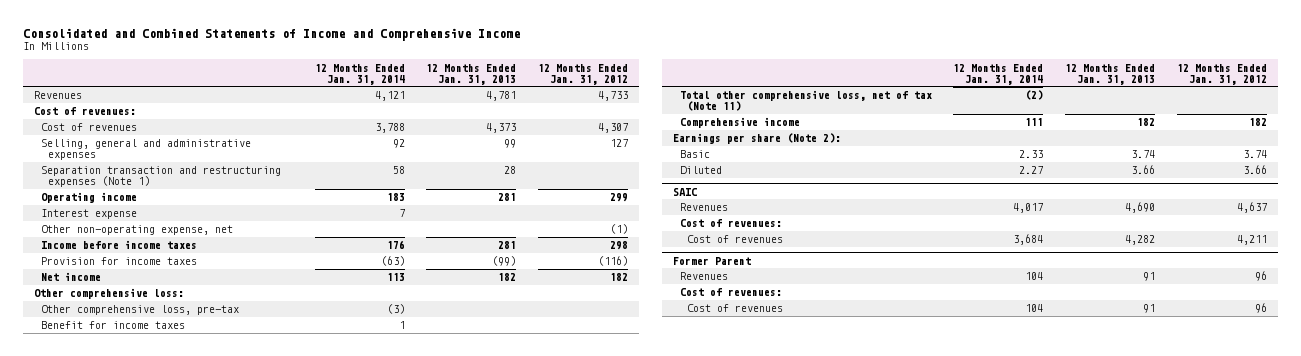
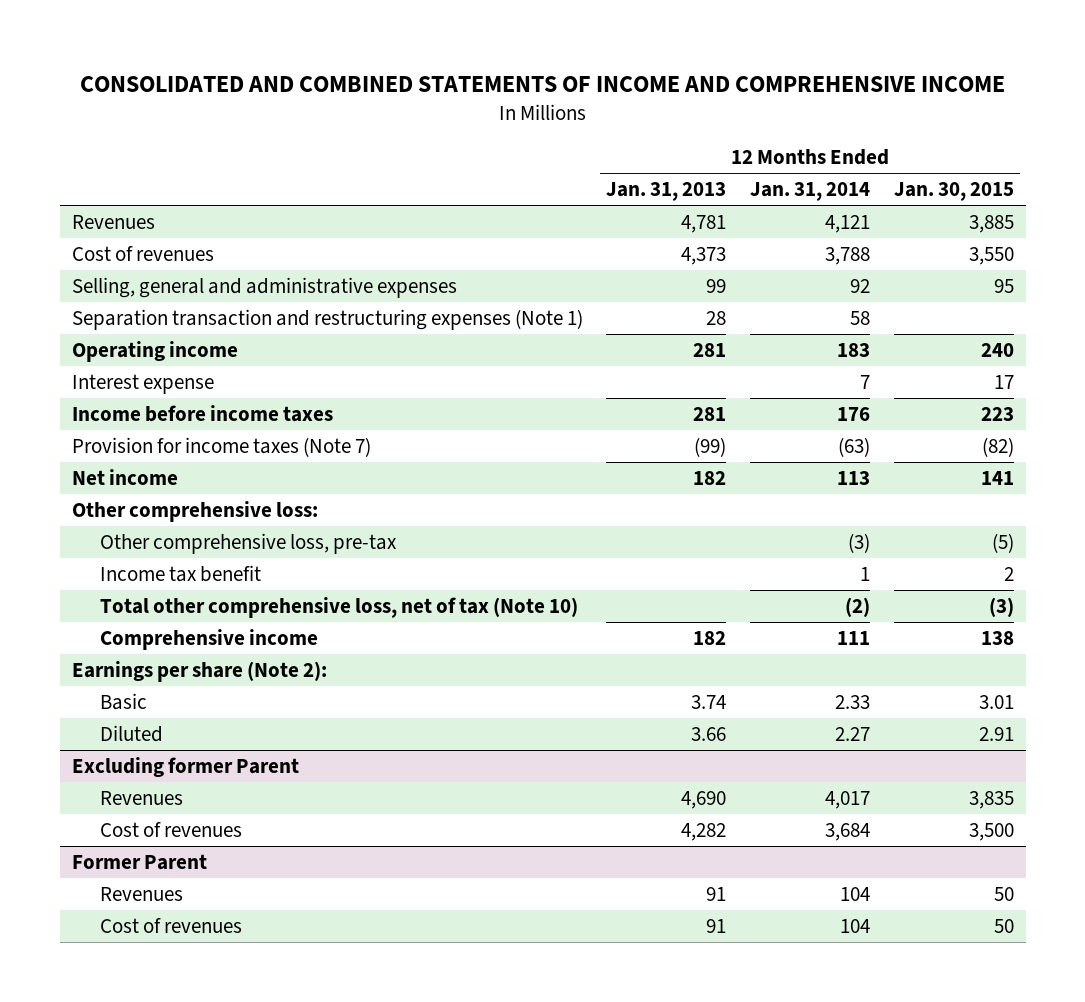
[23,27,521,41] Consolidated and Combined Statements of Income and Comprehensive Income -> [79,75,1005,92] CONSOLIDATED AND COMBINED STATEMENTS OF INCOME AND COMPREHENSIVE INCOME
[538,63,629,85] 12 Months Ended Jan. 31, 2012 -> none
none -> [893,182,1014,202] Jan. 30, 2015
[34,107,137,116] Cost of revenues: -> none
[41,225,234,236] Other non-operating expense, net -> none
[41,257,198,266] Provision for income taxes -> [71,437,371,458] Provision for income taxes (Note 7)
[41,321,186,330] Benefit for income taxes -> [100,565,262,583] Income tax benefit
[679,90,932,112] Total other comprehensive loss, net of tax (Note 11) -> [100,597,579,619] Total other comprehensive loss, net of tax (Note 10)
[672,187,697,196] SAIC -> none
none -> [71,757,299,778] Excluding former Parent
[679,219,782,228] Cost of revenues: -> none
[679,288,782,297] Cost of revenues: -> none

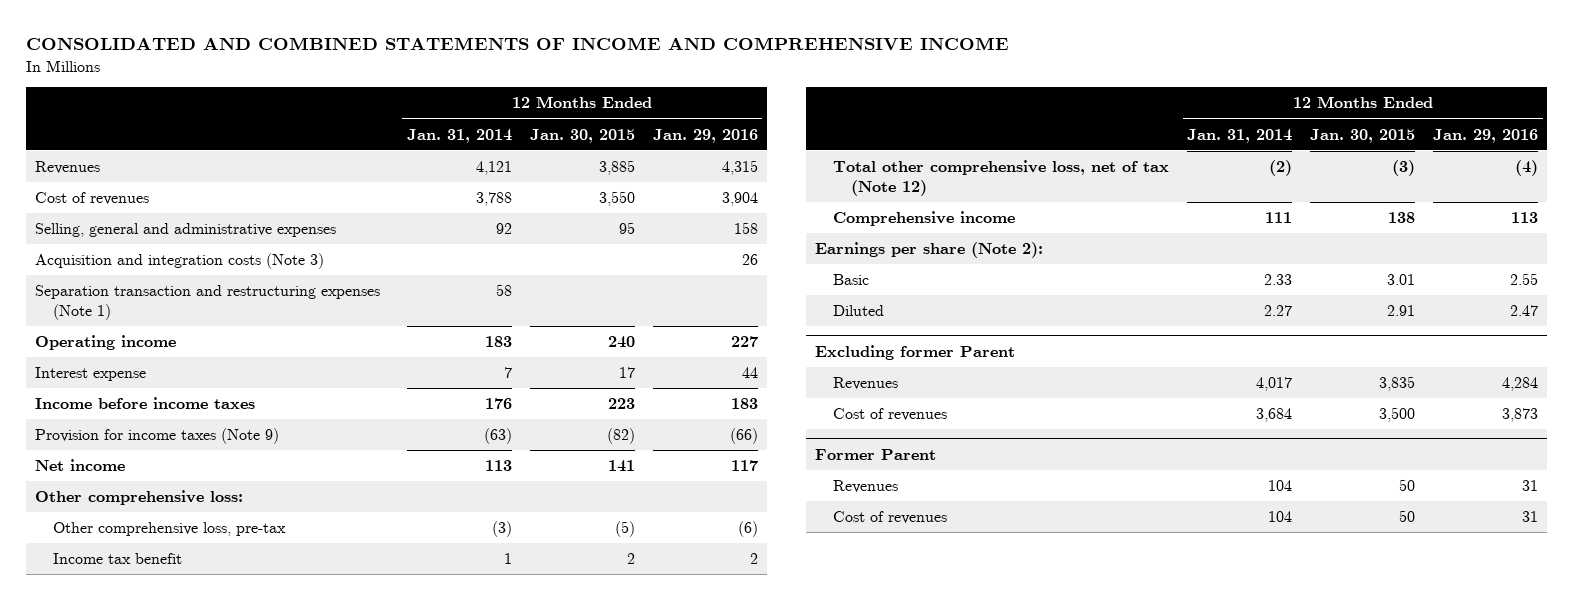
[606,182,727,202] Jan. 31, 2013 -> none
none -> [652,128,758,143] Jan. 29, 2016
none -> [34,253,324,270] Acquisition and integration costs (Note 3)
[71,437,371,458] Provision for income taxes (Note 7) -> [34,428,279,445] Provision for income taxes (Note 9)
[100,597,579,619] Total other comprehensive loss, net of tax (Note 10) -> [833,160,1170,196] Total other comprehensive loss, net of tax (Note 12)

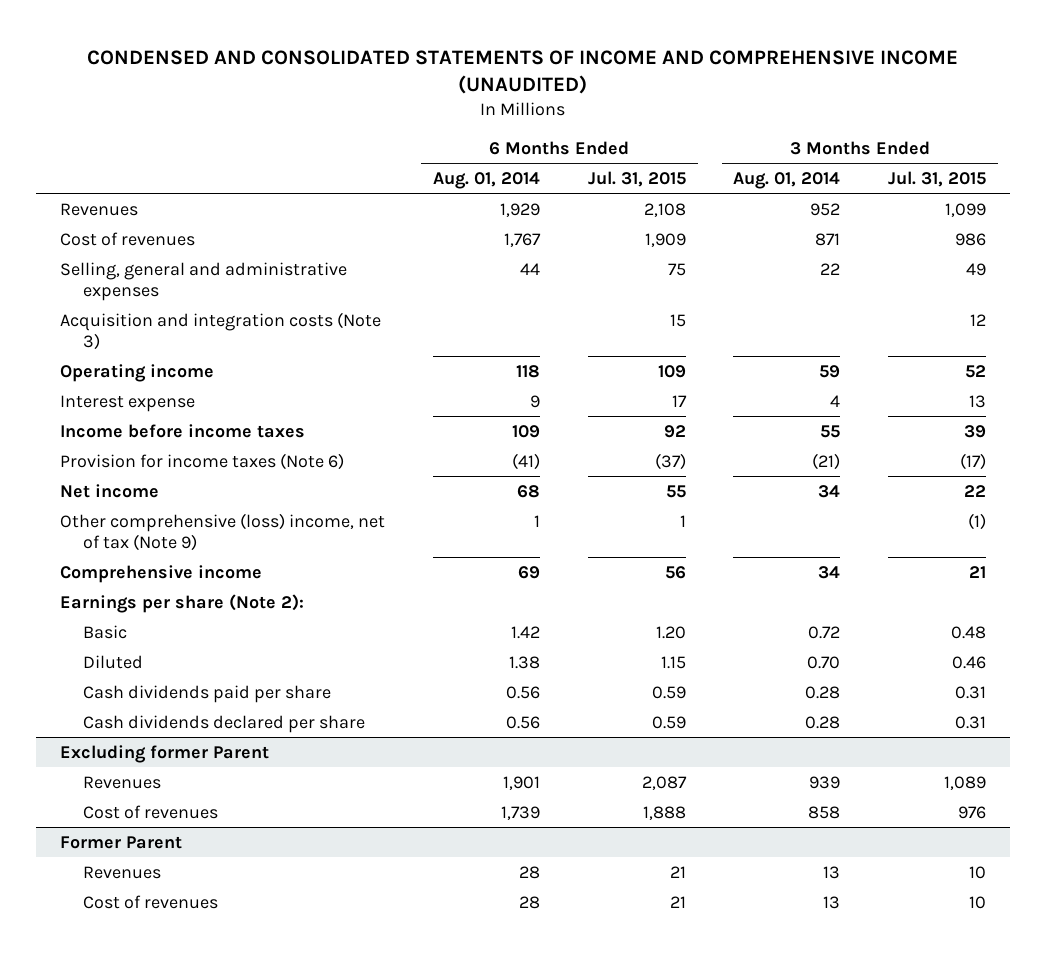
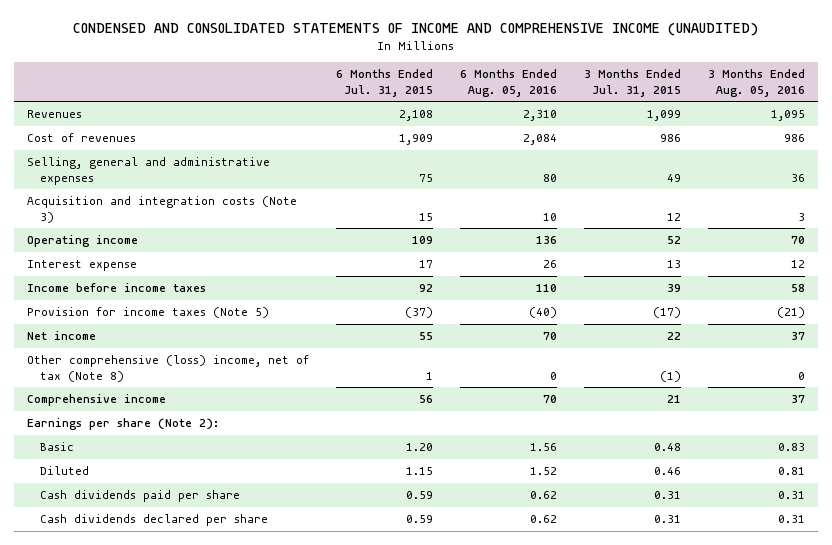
[432,171,540,189] Aug. 01, 2014 -> none
[733,171,841,189] Aug. 01, 2014 -> none
none -> [459,68,557,97] 6 Months Ended Aug. 05, 2016
none -> [707,68,805,97] 3 Months Ended Aug. 05, 2016
[59,452,344,470] Provision for income taxes (Note 6) -> [27,307,270,319] Provision for income taxes (Note 5)
[59,512,385,551] Other comprehensive (loss) income, net of tax (Note 9) -> [27,355,310,382] Other comprehensive (loss) income, net of tax (Note 8)
[59,744,269,763] Excluding former Parent -> none
[82,775,161,789] Revenues -> none
[82,804,218,819] Cost of revenues -> none
[59,835,182,849] Former Parent -> none
[82,865,161,879] Revenues -> none
[82,894,218,909] Cost of revenues -> none

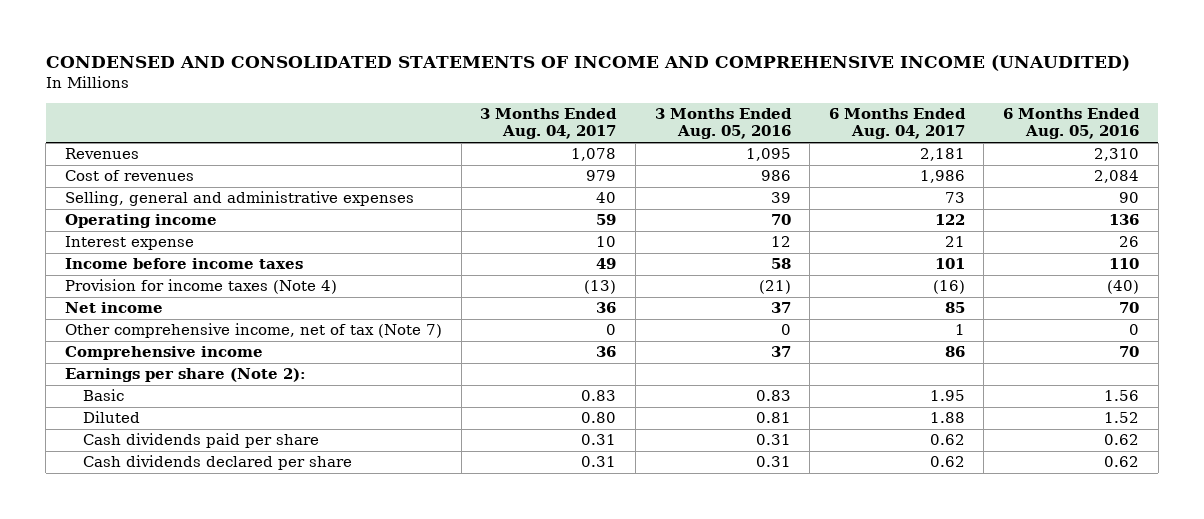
[336,68,434,97] 6 Months Ended Jul. 31, 2015 -> none
[583,68,681,97] 3 Months Ended Jul. 31, 2015 -> none
none -> [480,107,618,140] 3 Months Ended Aug. 04, 2017
none -> [828,107,966,140] 6 Months Ended Aug. 04, 2017
[27,196,298,223] Acquisition and integration costs (Note 3) -> none
[542,173,557,182] 80 -> [1119,192,1140,204] 90
[790,173,805,182] 36 -> [770,192,791,204] 39
[27,307,270,319] Provision for income taxes (Note 5) -> [64,279,337,295] Provision for income taxes (Note 4)
[27,355,310,382] Other comprehensive (loss) income, net of tax (Note 8) -> [64,323,442,339] Other comprehensive income, net of tax (Note 7)

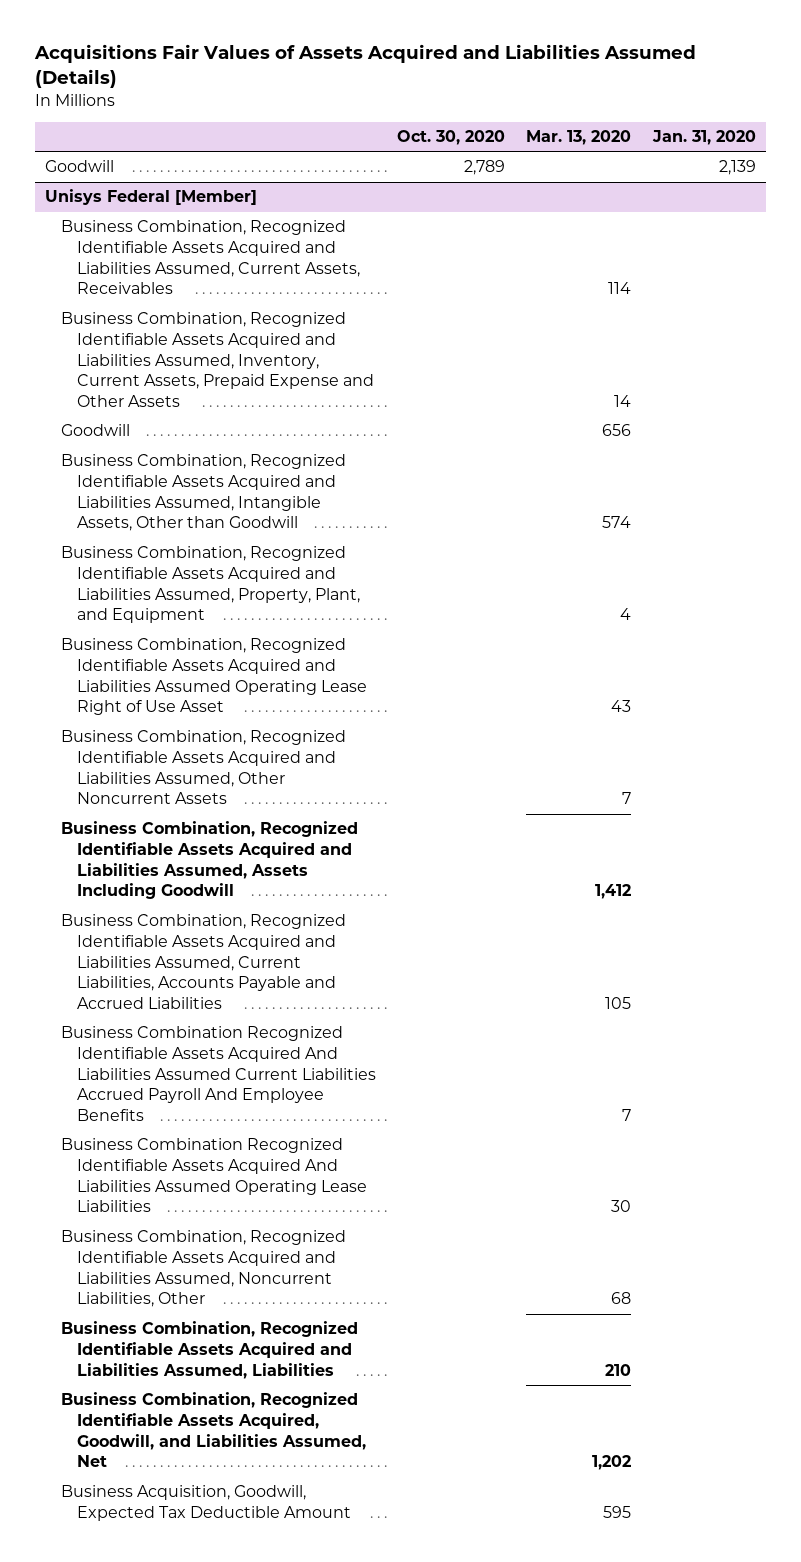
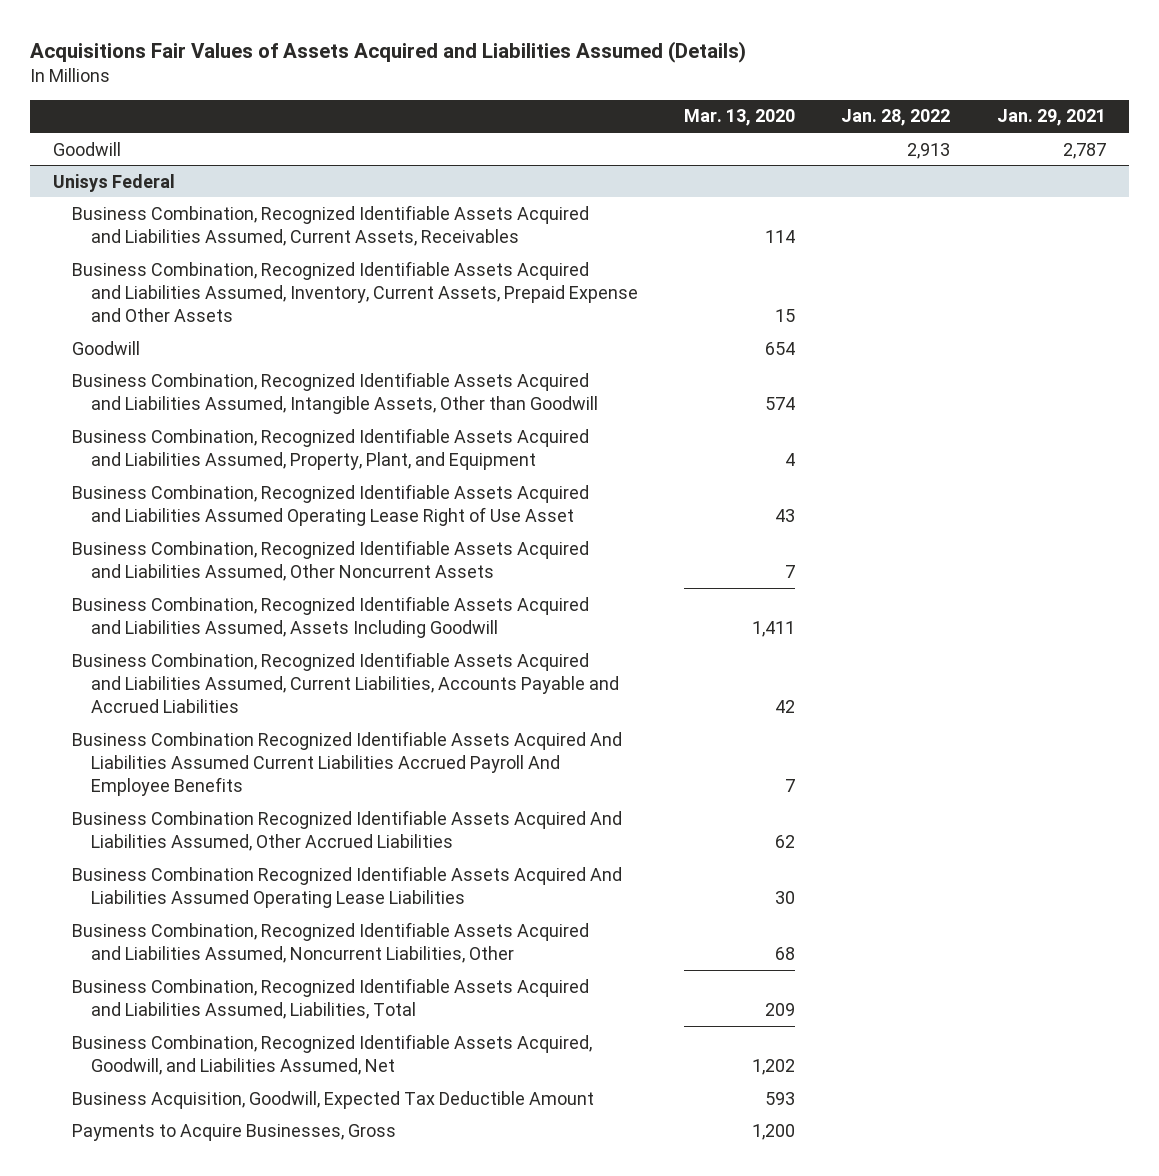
[397,130,506,146] Oct. 30, 2020 -> none
[651,130,756,146] Jan. 31, 2020 -> none
none -> [841,109,951,127] Jan. 28, 2022
none -> [996,109,1106,127] Jan. 29, 2021
[45,189,258,206] Unisys Federal [Member] -> [53,173,176,192] Unisys Federal
[614,395,632,408] 14 -> [775,308,796,322] 15
[602,424,632,437] 656 -> [765,341,796,355] 654
[595,884,632,900] 1,412 -> [752,620,796,637] 1,411
[605,997,632,1010] 105 -> [775,699,796,713] 42
none -> [72,809,623,851] Business Combination Recognized Identifiable Assets Acquired And Liabilities Assumed, Other Accrued Liabilities
[61,1321,359,1379] Business Combination, Recognized Identifiable Assets Acquired and Liabilities Assumed, Liabilities -> [72,977,590,1019] Business Combination, Recognized Identifiable Assets Acquired and Liabilities Assumed, Liabilities, Total
[605,1363,632,1376] 210 -> [765,1002,796,1016] 209
[603,1506,632,1519] 595 -> [765,1091,796,1105] 593
none -> [72,1123,397,1141] Payments to Acquire Businesses, Gross

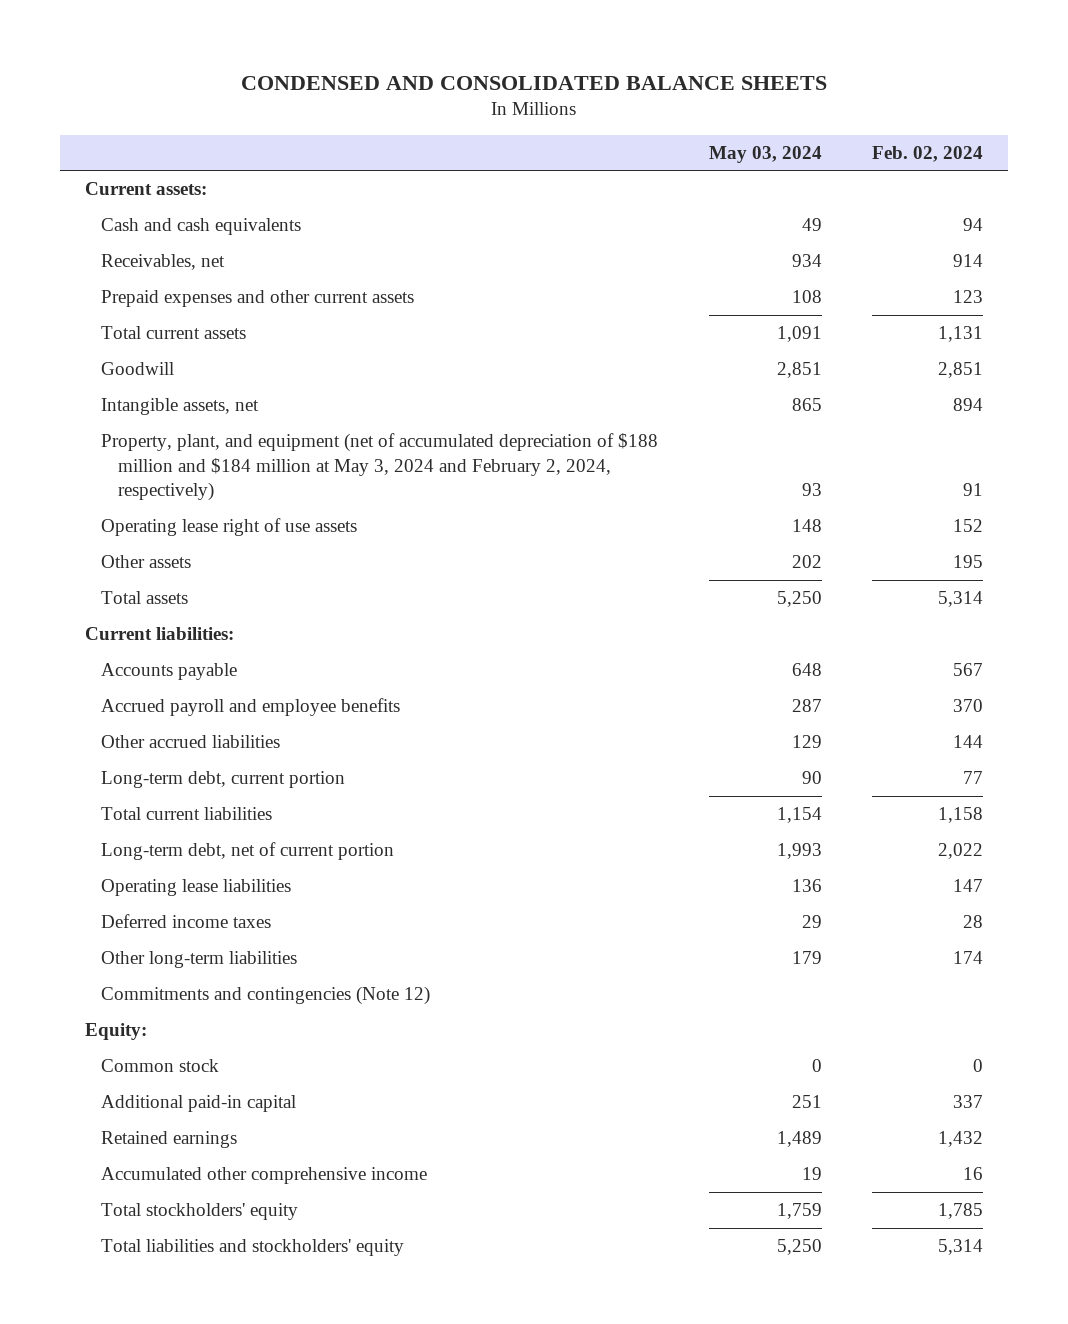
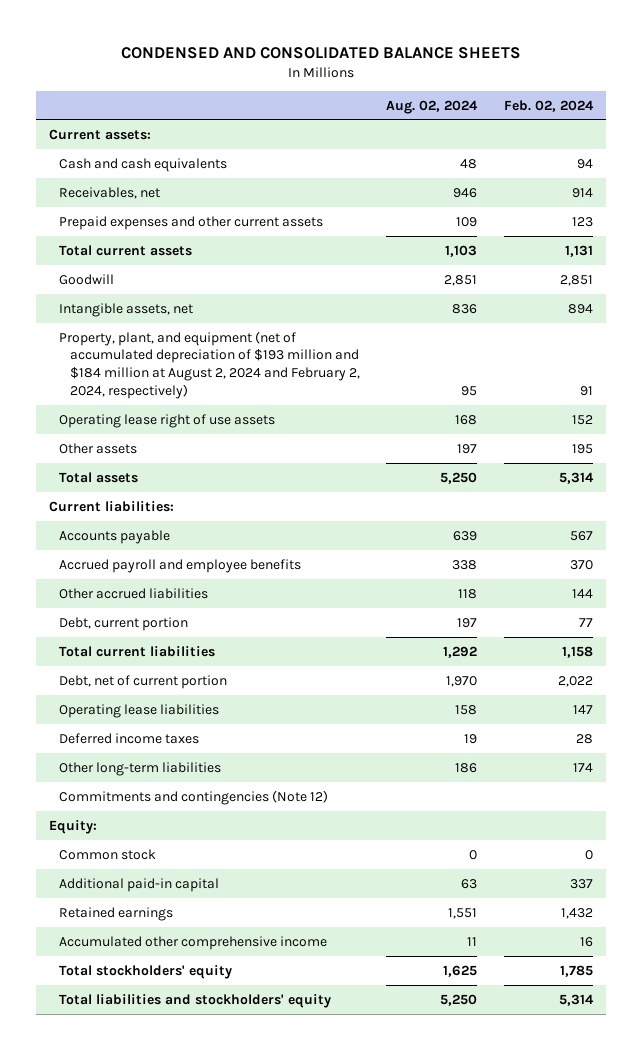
[708,145,822,163] May 03, 2024 -> none
none -> [386,99,479,114] Aug. 02, 2024
[101,433,659,502] Property, plant, and equipment (net of accumulated depreciation of $188 million and $184 million at May 3, 2024 and February 2, 2024, respectively) -> [59,330,360,399] Property, plant, and equipment (net of accumulated depreciation of $193 million and $184 million at August 2, 2024 and February 2, 2024, respectively)
[101,771,346,789] Long-term debt, current portion -> [59,616,189,631] Debt, current portion
[101,842,395,861] Long-term debt, net of current portion -> [59,674,228,689] Debt, net of current portion

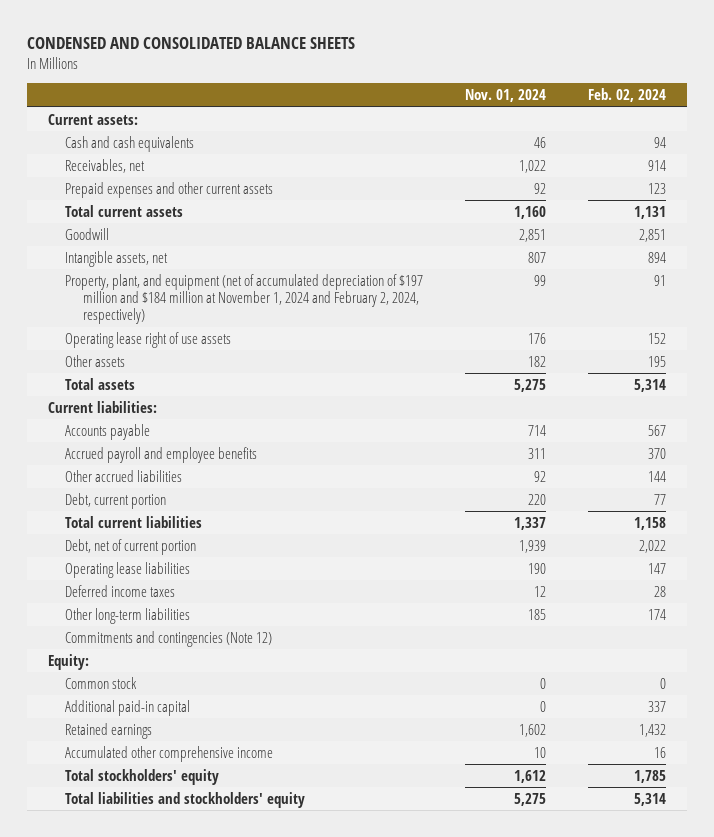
[386,99,479,114] Aug. 02, 2024 -> none
none -> [465,89,547,103] Nov. 01, 2024
[59,330,360,399] Property, plant, and equipment (net of accumulated depreciation of $193 million and $184 million at August 2, 2024 and February 2, 2024, respectively) -> [65,273,424,325] Property, plant, and equipment (net of accumulated depreciation of $197 million and $184 million at November 1, 2024 and February 2, 2024, respectively)

